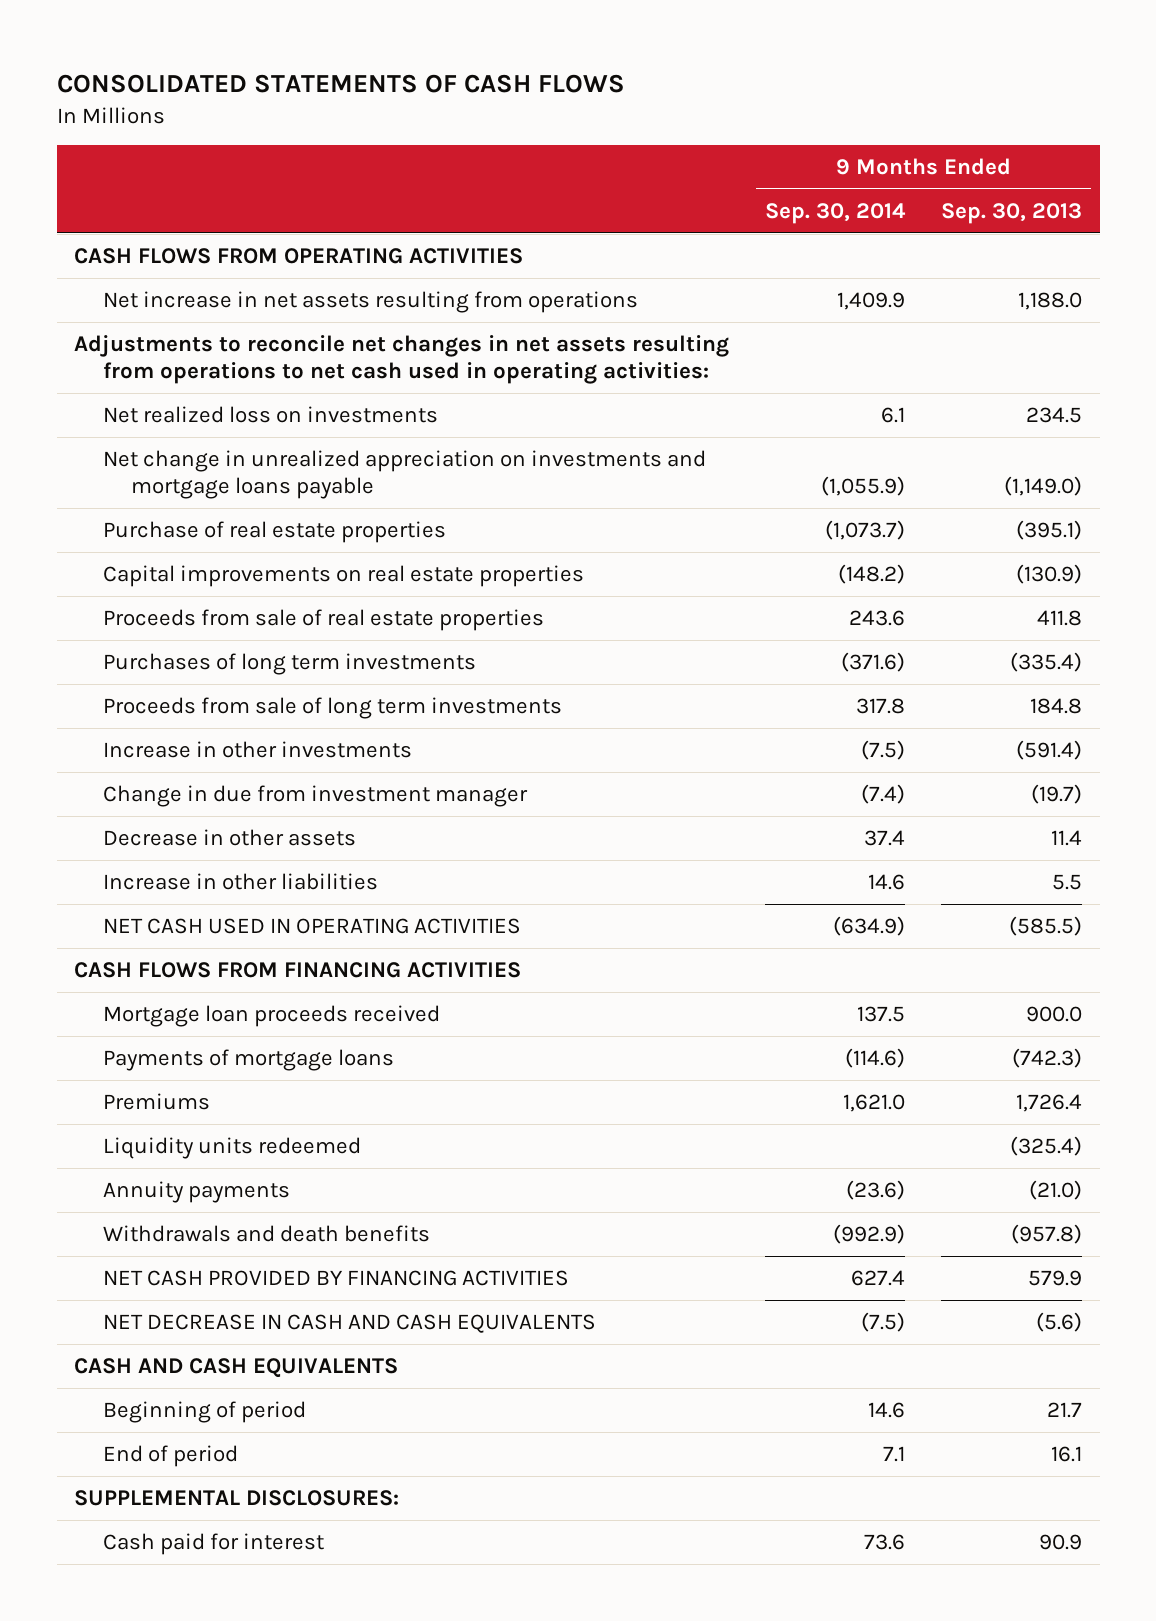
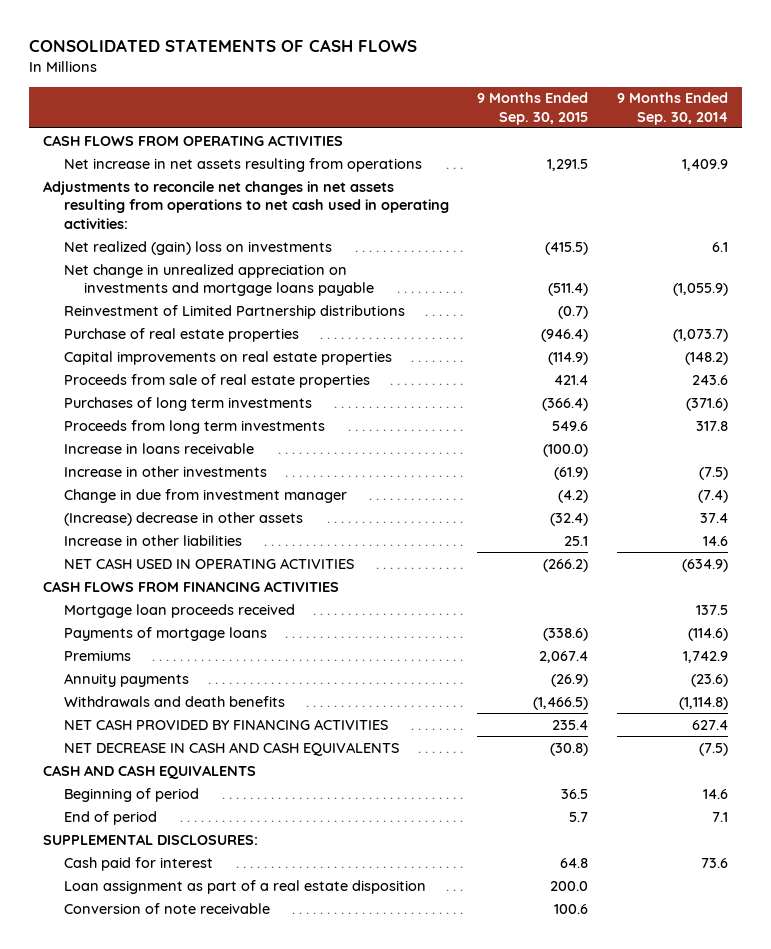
[940,202,1082,224] Sep. 30, 2013 -> none
none -> [477,92,589,125] 9 Months Ended Sep. 30, 2015
[102,405,438,423] Net realized loss on investments -> [63,240,332,255] Net realized (gain) loss on investments
none -> [63,304,405,319] Reinvestment of Limited Partnership distributions
[102,696,562,719] Proceeds from sale of long term investments -> [63,419,325,434] Proceeds from long term investments
none -> [63,442,254,454] Increase in loans receivable
[102,828,356,846] Decrease in other assets -> [63,511,303,526] (Increase) decrease in other assets
[102,1136,361,1159] Liquidity units redeemed -> none
[843,1093,906,1112] 1,621.0 -> [682,650,728,663] 1,742.9
[833,1223,906,1244] (992.9) -> [678,696,728,710] (1,114.8)
none -> [63,879,426,894] Loan assignment as part of a real estate disposition
none -> [63,902,270,914] Conversion of note receivable

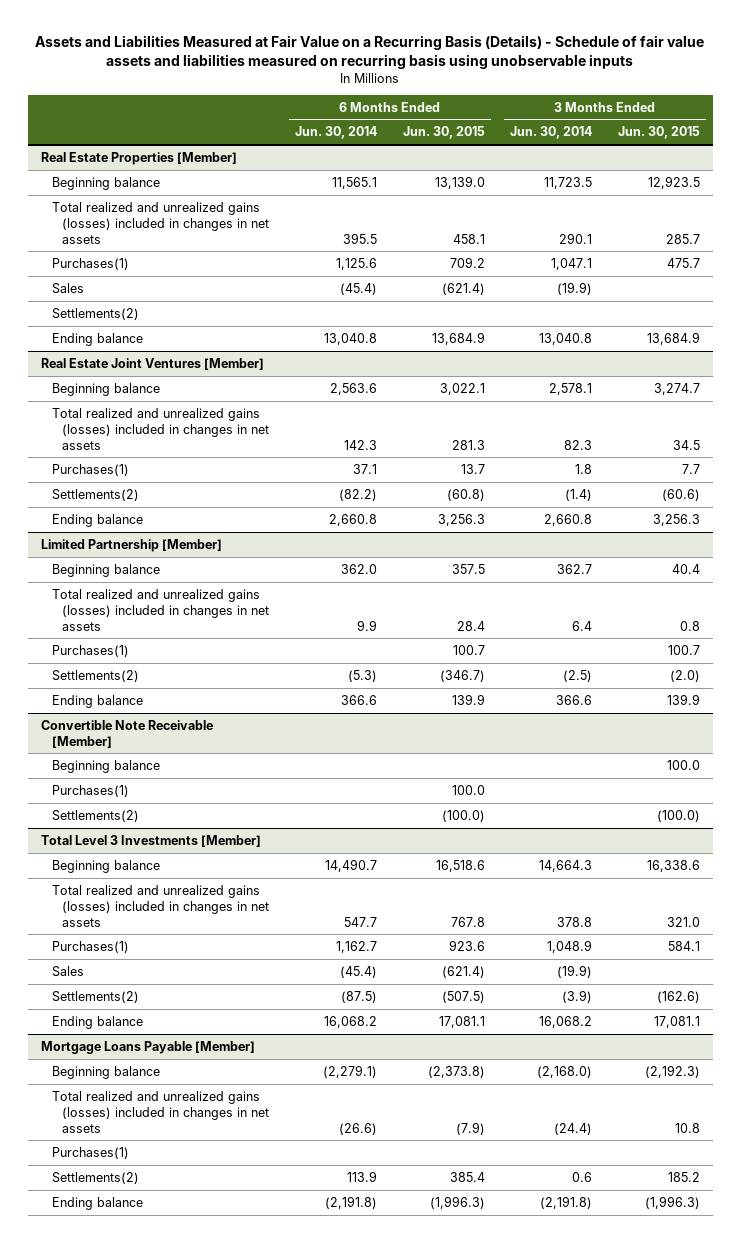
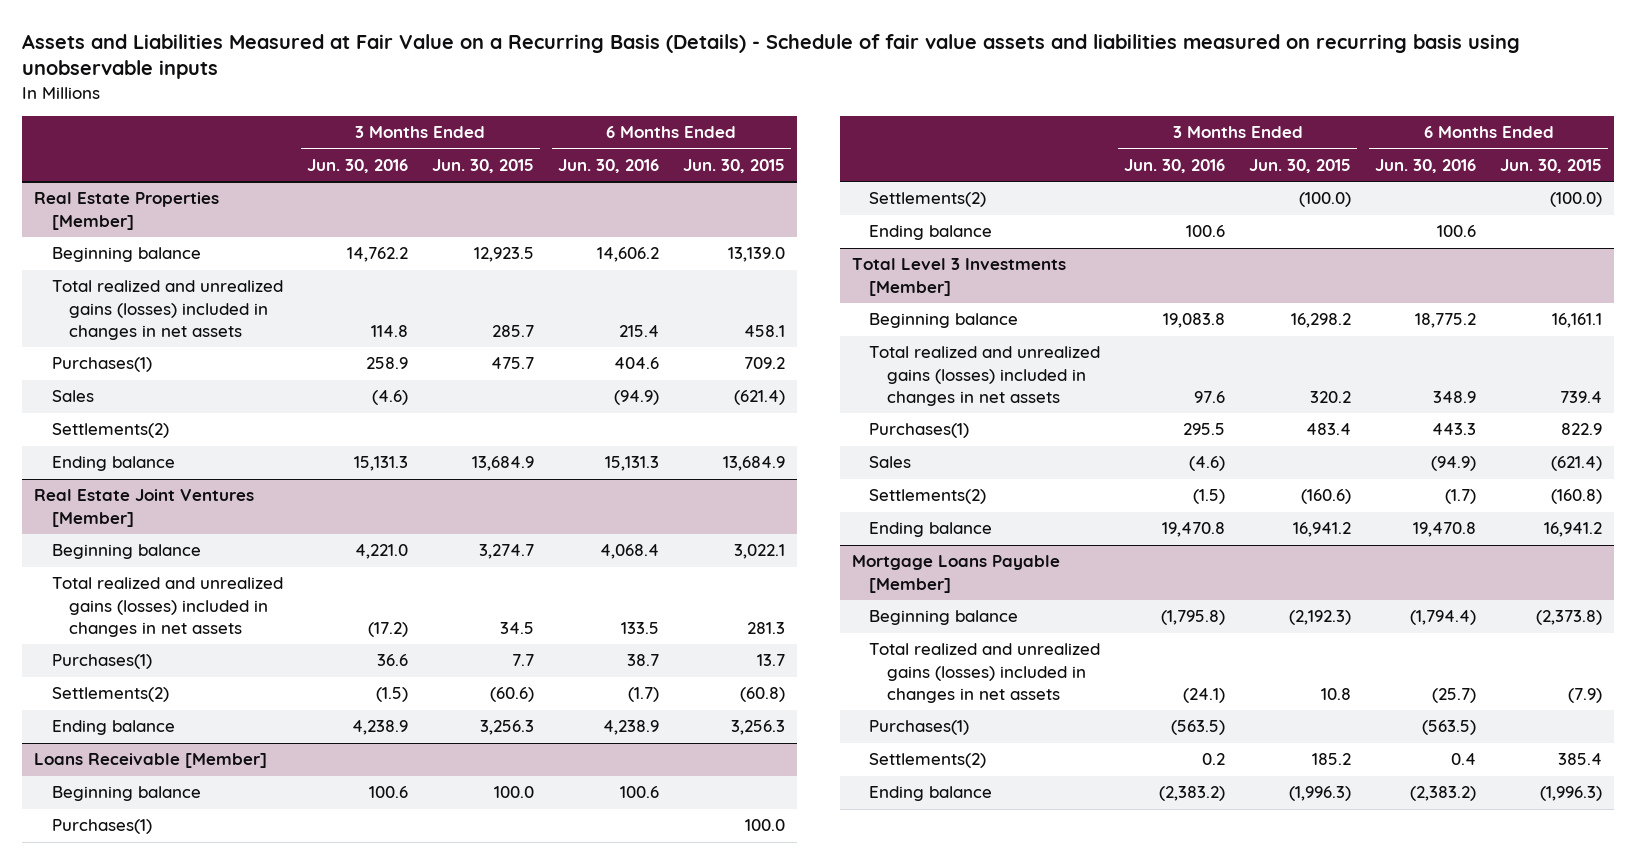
[295,126,378,140] Jun. 30, 2014 -> none
[510,126,593,140] Jun. 30, 2014 -> none
none -> [306,159,408,174] Jun. 30, 2016
none -> [557,159,659,174] Jun. 30, 2016
[40,538,222,552] Limited Partnership [Member] -> none
[51,563,160,577] Beginning balance -> none
[51,588,270,631] Total realized and unrealized gains (losses) included in changes in net assets -> none
[51,644,129,657] Purchases(1) -> none
[51,669,139,682] Settlements(2) -> none
[51,694,143,708] Ending balance -> none
[40,719,213,748] Convertible Note Receivable [Member] -> none
none -> [34,753,268,769] Loans Receivable [Member]
none -> [869,225,993,241] Ending balance
[435,859,485,872] 16,518.6 -> [1552,313,1603,329] 16,161.1
[647,859,701,872] 16,338.6 -> [1291,313,1352,329] 16,298.2
[450,916,485,927] 767.8 -> [1560,390,1603,403] 739.4
[667,916,701,927] 321.0 -> [1310,390,1352,403] 320.2
[448,939,485,951] 923.6 -> [1561,423,1603,436] 822.9
[668,940,701,951] 584.1 -> [1306,423,1352,436] 483.4
[441,990,485,1003] (507.5) -> [1551,489,1603,505] (160.8)
[657,990,701,1003] (162.6) -> [1301,489,1352,505] (160.6)
[438,1015,485,1028] 17,081.1 -> [1544,522,1603,538] 16,941.2
[654,1015,701,1028] 17,081.1 -> [1293,522,1352,538] 16,941.2

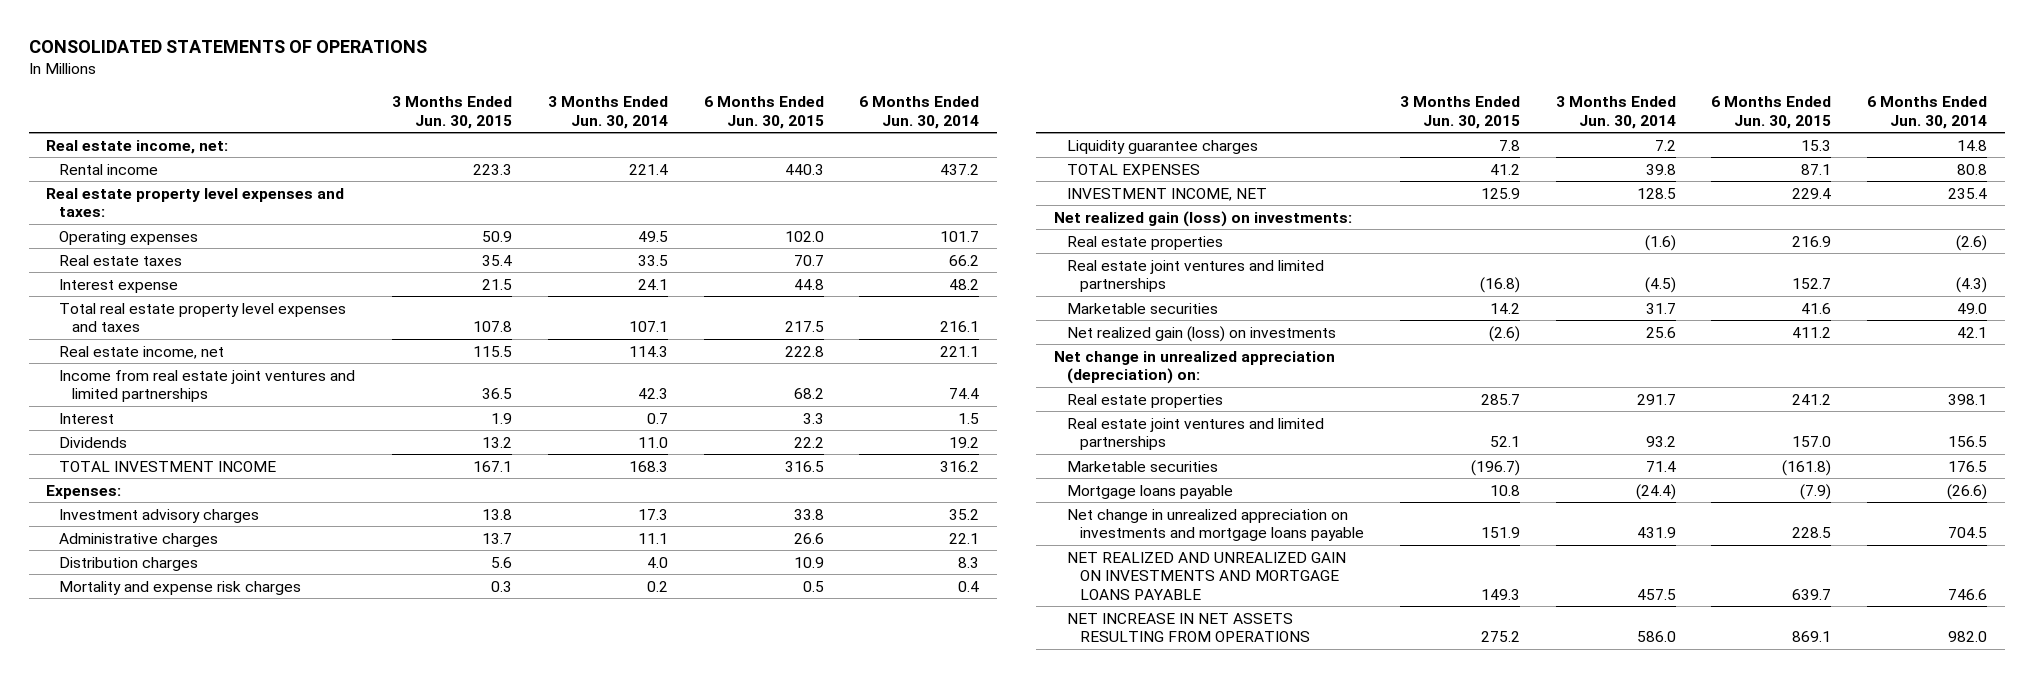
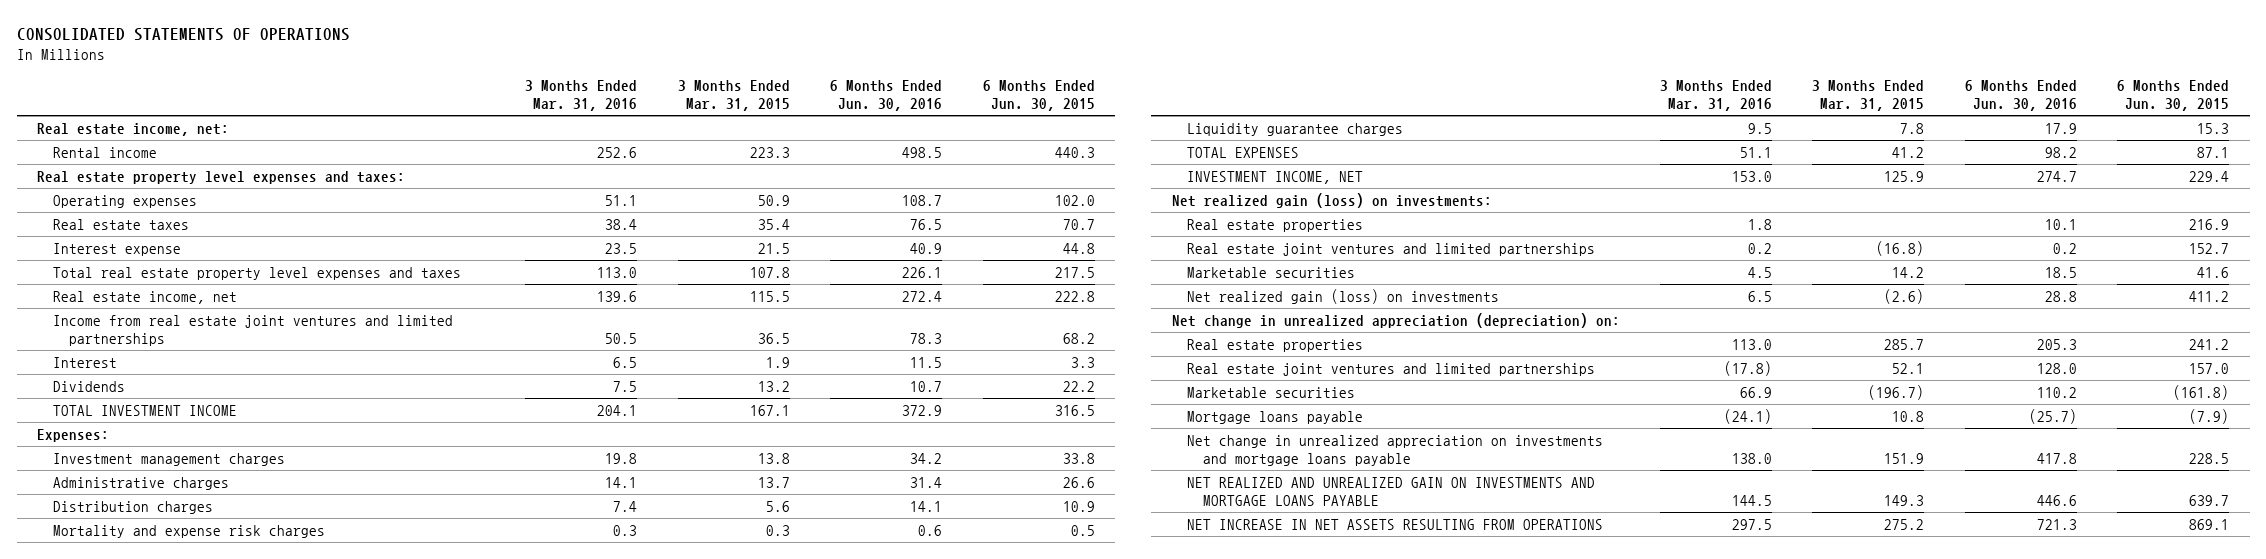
[392,96,513,129] 3 Months Ended Jun. 30, 2015 -> none
[547,96,668,129] 3 Months Ended Jun. 30, 2014 -> none
[859,96,980,129] 6 Months Ended Jun. 30, 2014 -> none
none -> [525,79,638,111] 3 Months Ended Mar. 31, 2016
none -> [677,79,790,111] 3 Months Ended Mar. 31, 2015
none -> [830,79,943,111] 6 Months Ended Jun. 30, 2016
[59,508,260,523] Investment advisory charges -> [52,452,285,466] Investment management charges

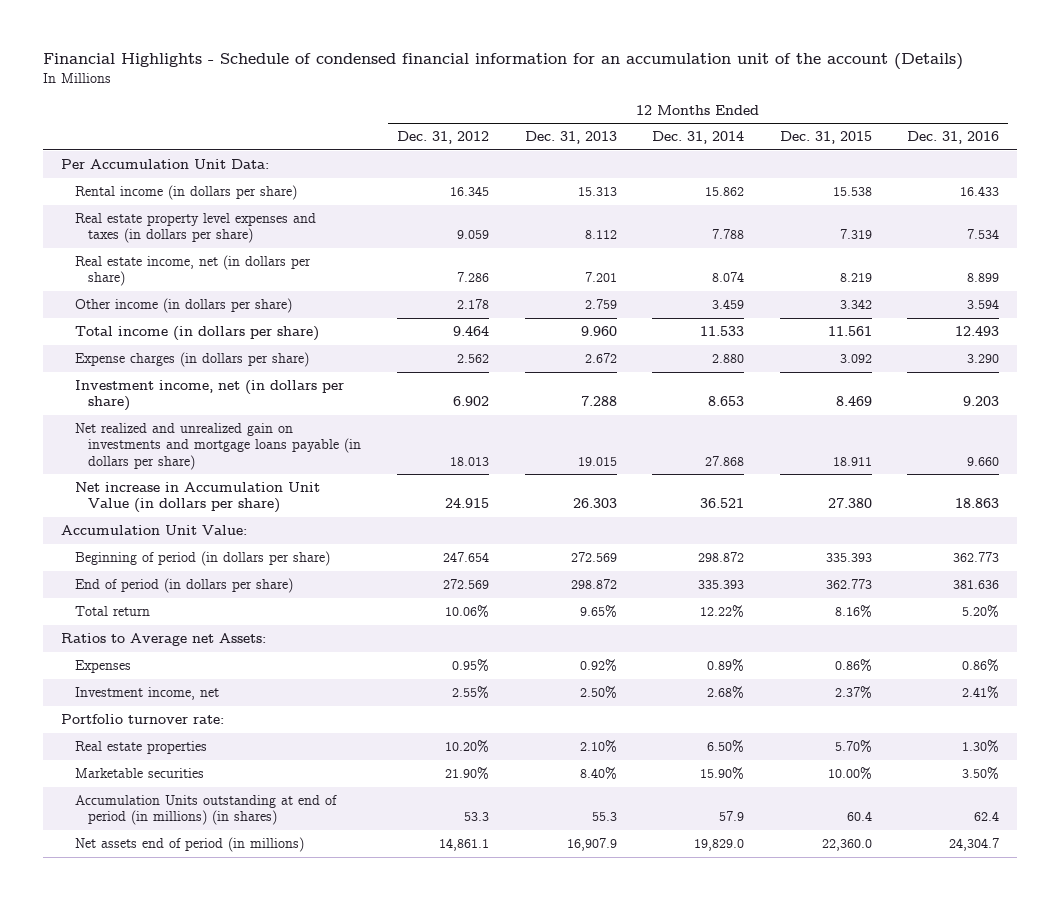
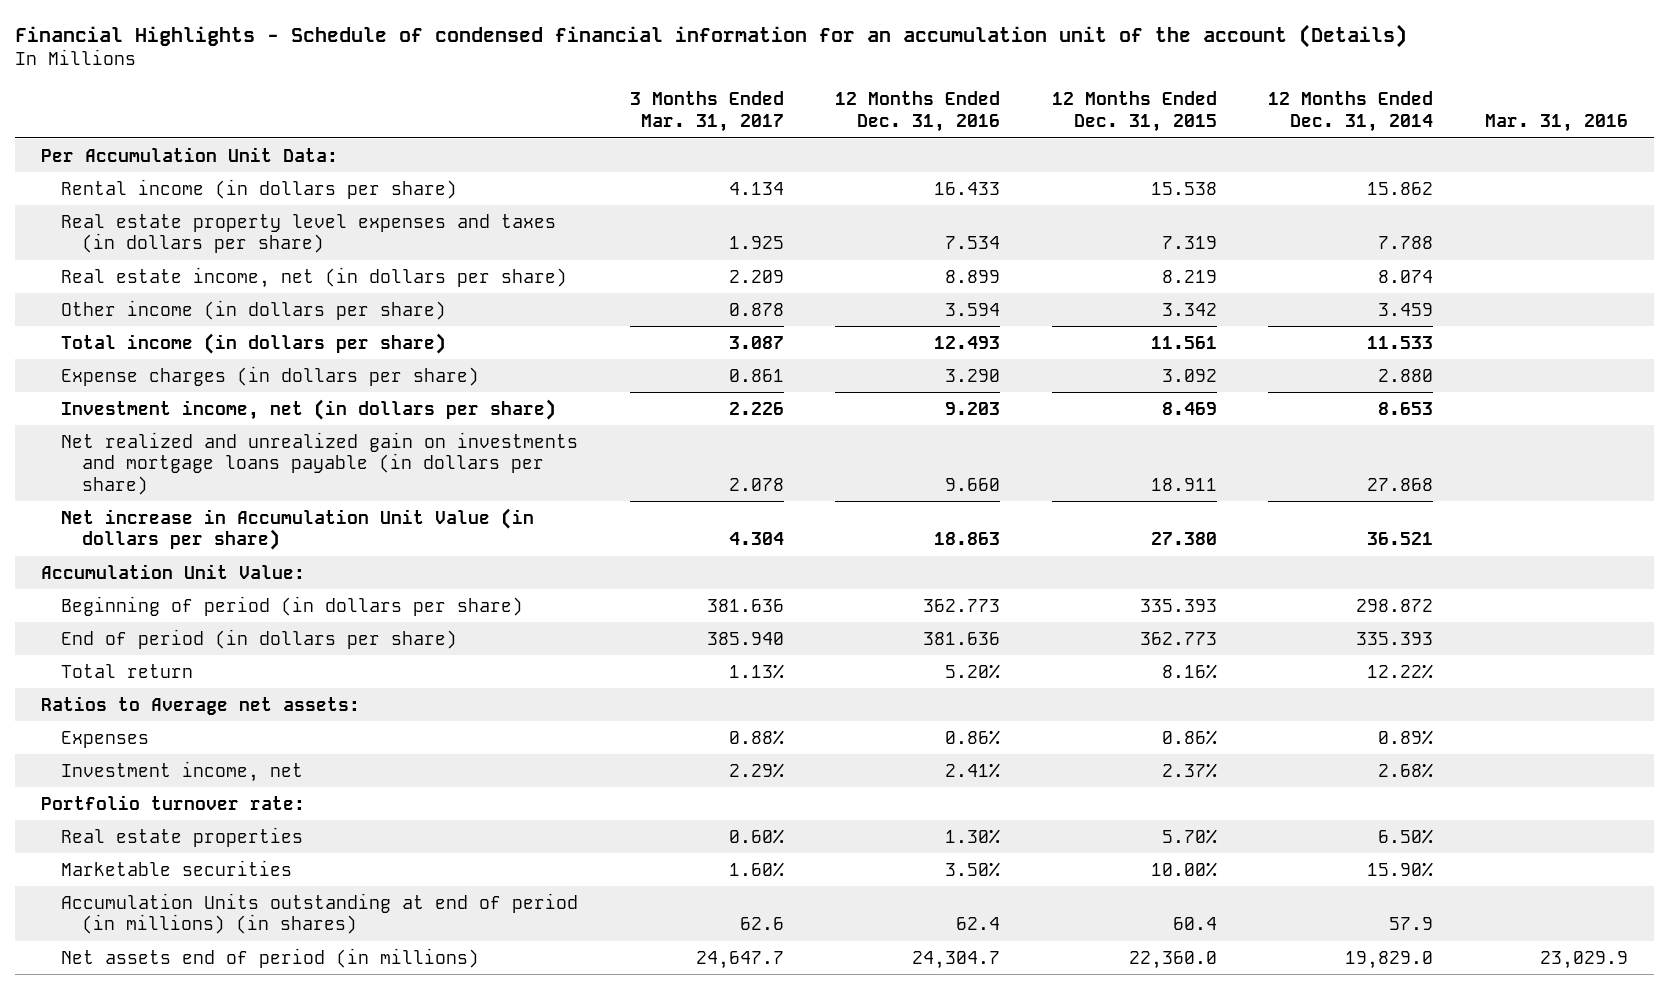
[397,131,490,145] Dec. 31, 2012 -> none
[524,131,617,145] Dec. 31, 2013 -> none
none -> [629,91,784,132] 3 Months Ended Mar. 31, 2017
none -> [1484,113,1628,132] Mar. 31, 2016
[60,633,266,647] Ratios to Average net Assets: -> [40,695,360,715] Ratios to Average net assets:

